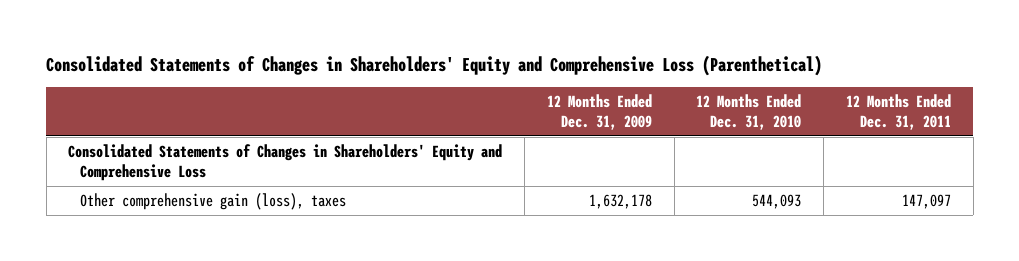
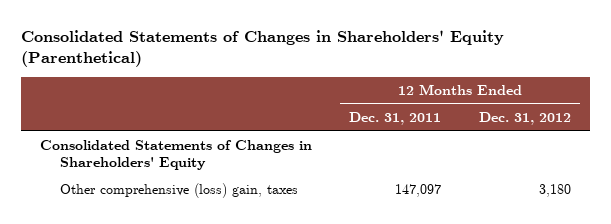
[46,54,823,76] Consolidated Statements of Changes in Shareholders' Equity and Comprehensive Loss (Parenthetical) -> [20,30,504,68] Consolidated Statements of Changes in Shareholders' Equity (Parenthetical)
[546,93,652,130] 12 Months Ended Dec. 31, 2009 -> none
[696,93,802,130] 12 Months Ended Dec. 31, 2010 -> none
none -> [478,111,571,125] Dec. 31, 2012
[68,144,503,181] Consolidated Statements of Changes in Shareholders' Equity and Comprehensive Loss -> [39,140,312,171] Consolidated Statements of Changes in Shareholders' Equity
[80,193,347,211] Other comprehensive gain (loss), taxes -> [60,183,299,199] Other comprehensive (loss) gain, taxes

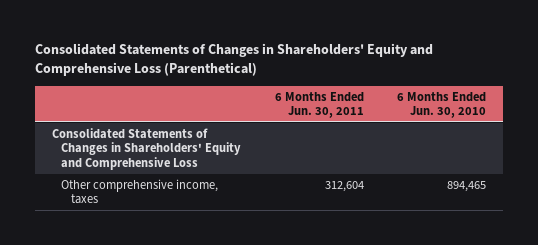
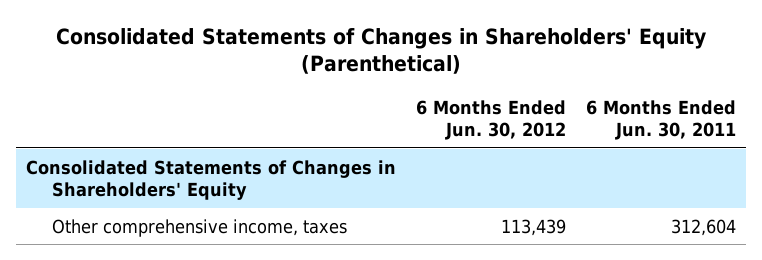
[35,43,434,77] Consolidated Statements of Changes in Shareholders' Equity and Comprehensive Loss (Parenthetical) -> [56,27,707,75] Consolidated Statements of Changes in Shareholders' Equity (Parenthetical)
[396,91,486,119] 6 Months Ended Jun. 30, 2010 -> none
none -> [416,99,567,141] 6 Months Ended Jun. 30, 2012
[51,127,242,170] Consolidated Statements of Changes in Shareholders' Equity and Comprehensive Loss -> [26,159,397,201] Consolidated Statements of Changes in Shareholders' Equity

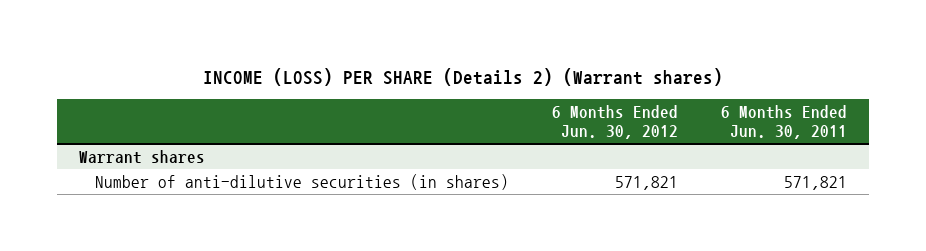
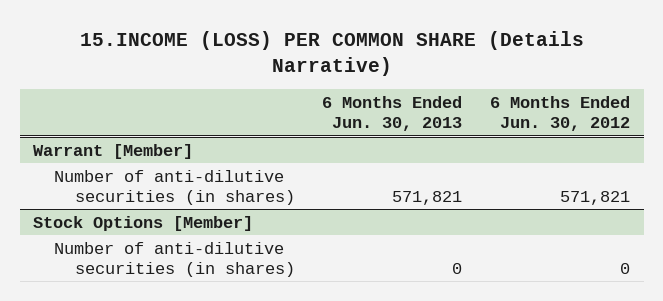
[203,67,724,86] INCOME (LOSS) PER SHARE (Details 2) (Warrant shares) -> [79,31,584,77] 15.INCOME (LOSS) PER COMMON SHARE (Details Narrative)
[721,104,848,139] 6 Months Ended Jun. 30, 2011 -> none
none -> [322,96,463,132] 6 Months Ended Jun. 30, 2013
[78,149,205,164] Warrant shares -> none
none -> [33,143,194,159] Warrant [Member]
none -> [33,215,254,231] Stock Options [Member]
none -> [53,241,295,277] Number of anti-dilutive securities (in shares)

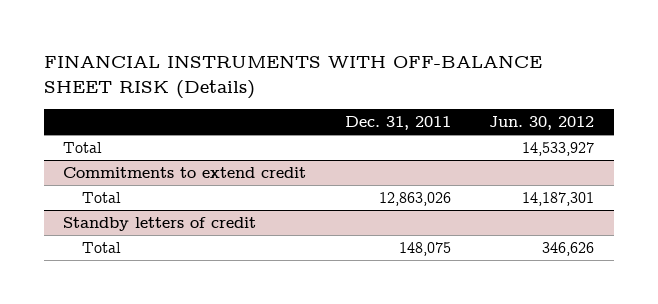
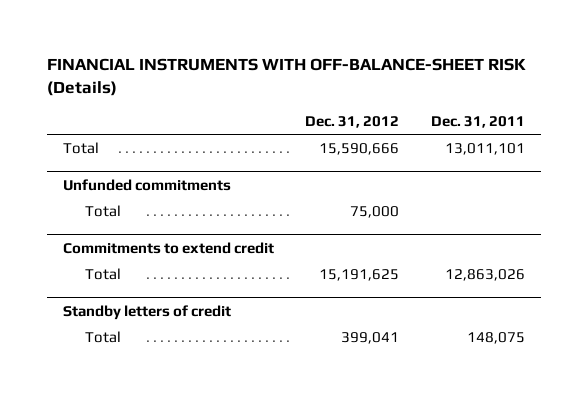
[43,55,542,99] FINANCIAL INSTRUMENTS WITH OFF-BALANCE SHEET RISK (Details) -> [46,57,526,96] FINANCIAL INSTRUMENTS WITH OFF-BALANCE-SHEET RISK (Details)
[489,115,595,130] Jun. 30, 2012 -> none
none -> [305,115,400,128] Dec. 31, 2012
none -> [62,142,99,155] Total
none -> [62,178,231,191] Unfunded commitments

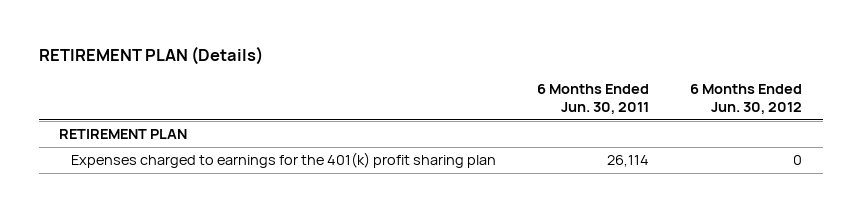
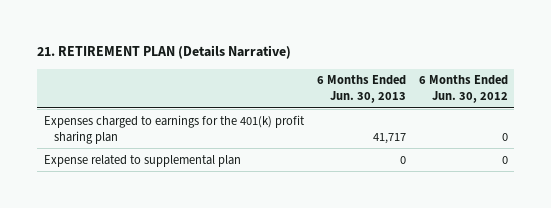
[38,46,263,66] RETIREMENT PLAN (Details) -> [37,45,292,60] 21. RETIREMENT PLAN (Details Narrative)
[537,83,650,115] 6 Months Ended Jun. 30, 2011 -> none
none -> [316,75,406,104] 6 Months Ended Jun. 30, 2013
[59,129,188,140] RETIREMENT PLAN -> none
none -> [43,154,241,167] Expense related to supplemental plan

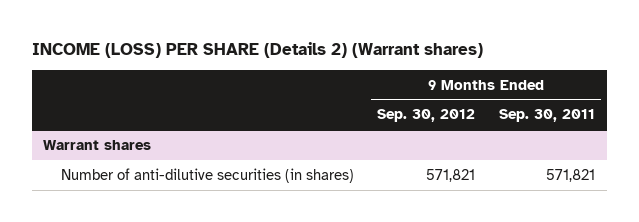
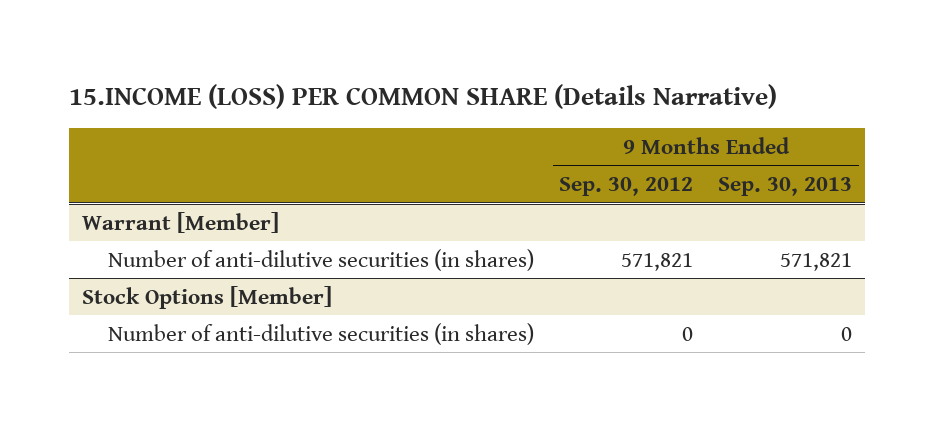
[31,41,483,58] INCOME (LOSS) PER SHARE (Details 2) (Warrant shares) -> [69,83,778,109] 15.INCOME (LOSS) PER COMMON SHARE (Details Narrative)
[499,109,596,123] Sep. 30, 2011 -> none
none -> [718,176,853,196] Sep. 30, 2013
[43,139,152,150] Warrant shares -> none
none -> [81,211,279,233] Warrant [Member]
none -> [81,285,332,309] Stock Options [Member]
none -> [108,322,535,345] Number of anti-dilutive securities (in shares)

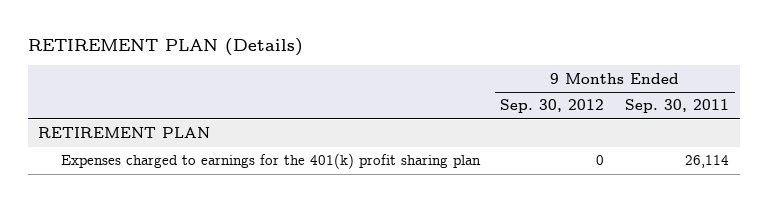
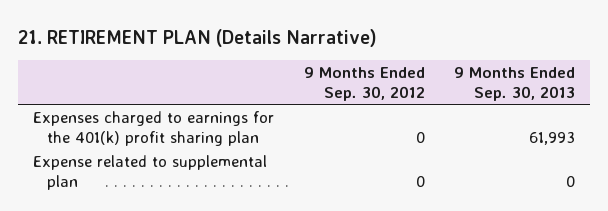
[28,37,304,56] RETIREMENT PLAN (Details) -> [18,28,378,47] 21. RETIREMENT PLAN (Details Narrative)
[625,99,730,114] Sep. 30, 2011 -> none
none -> [453,66,575,101] 9 Months Ended Sep. 30, 2013
[38,127,211,139] RETIREMENT PLAN -> none
none -> [33,154,268,190] Expense related to supplemental plan

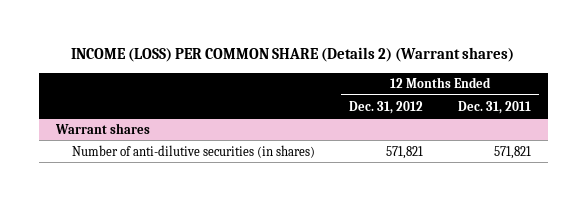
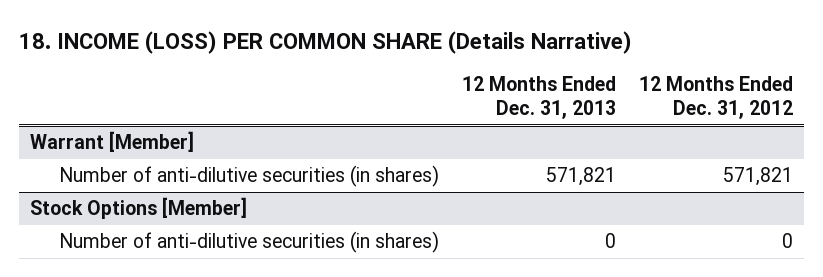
[71,47,515,63] INCOME (LOSS) PER COMMON SHARE (Details 2) (Warrant shares) -> [18,30,632,54] 18. INCOME (LOSS) PER COMMON SHARE (Details Narrative)
[457,100,531,114] Dec. 31, 2011 -> none
none -> [461,76,616,120] 12 Months Ended Dec. 31, 2013
[55,122,151,134] Warrant shares -> none
none -> [30,131,195,153] Warrant [Member]
none -> [30,197,248,220] Stock Options [Member]
none -> [59,231,440,254] Number of anti-dilutive securities (in shares)

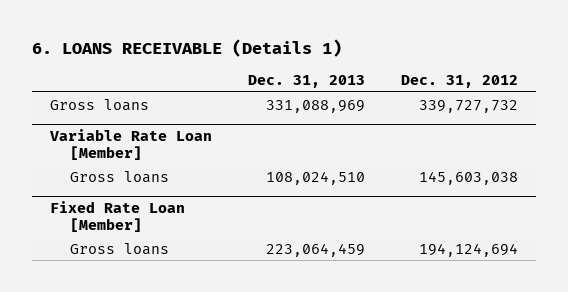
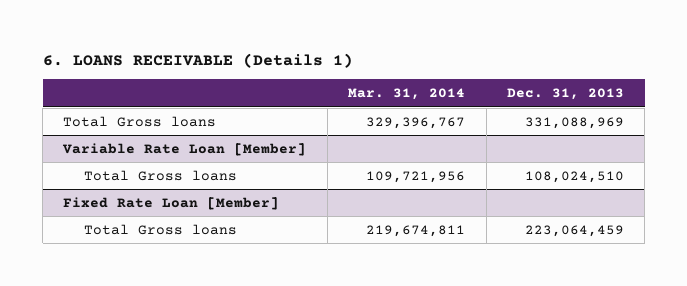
[400,75,518,89] Dec. 31, 2012 -> none
none -> [348,88,466,101] Mar. 31, 2014
[49,98,149,111] Gross loans -> [63,115,217,127] Total Gross loans
[70,170,170,183] Gross loans -> [84,169,238,181] Total Gross loans
[70,242,170,255] Gross loans -> [84,223,238,235] Total Gross loans

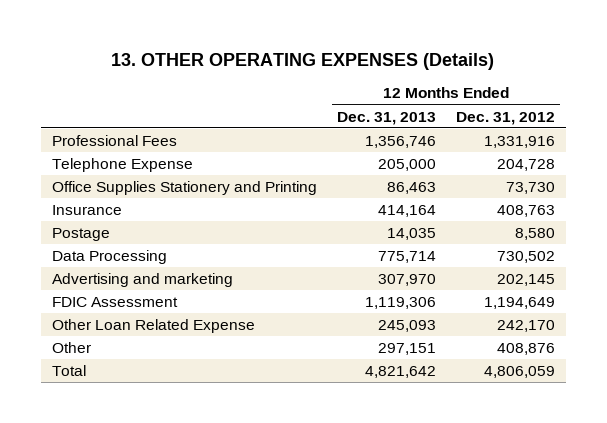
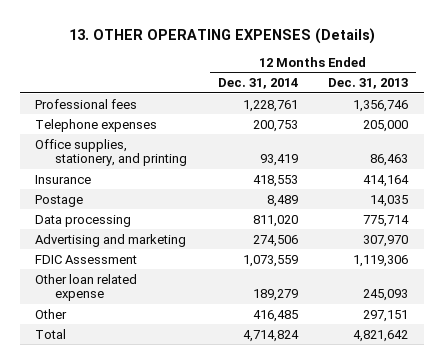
[456,111,556,125] Dec. 31, 2012 -> none
none -> [217,78,298,90] Dec. 31, 2014
[51,135,177,147] Professional Fees -> [35,98,138,109] Professional fees
[51,158,193,173] Telephone Expense -> [35,118,158,132] Telephone expenses
[51,181,317,196] Office Supplies Stationery and Printing -> [35,138,187,167] Office supplies, stationery, and printing
[51,250,167,265] Data Processing -> [35,214,132,227] Data processing
[51,319,255,334] Other Loan Related Expense -> [35,273,138,302] Other loan related expense

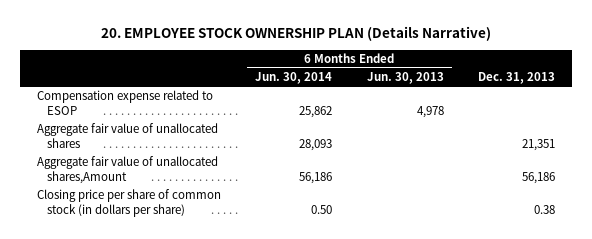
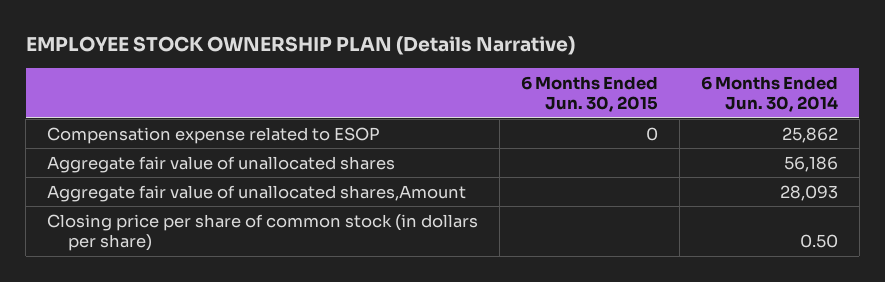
[100,26,491,42] 20. EMPLOYEE STOCK OWNERSHIP PLAN (Details Narrative) -> [25,36,575,56] EMPLOYEE STOCK OWNERSHIP PLAN (Details Narrative)
[366,72,444,85] Jun. 30, 2013 -> none
[477,72,555,85] Dec. 31, 2013 -> none
none -> [520,75,658,113] 6 Months Ended Jun. 30, 2015
[299,138,333,151] 28,093 -> [783,155,838,172] 56,186
[299,171,333,184] 56,186 -> [779,184,838,201] 28,093

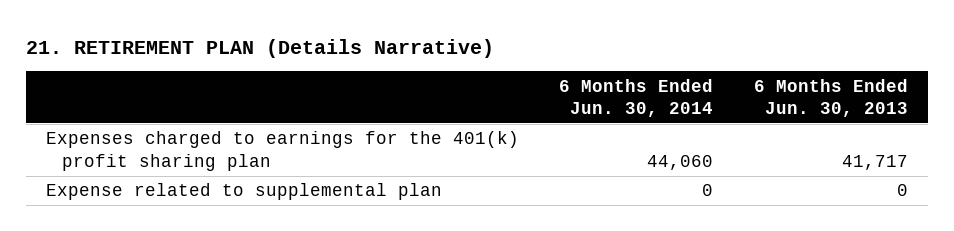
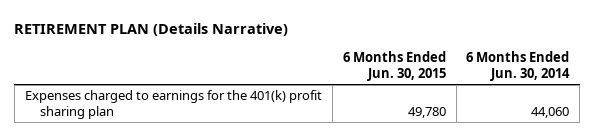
[26,38,495,58] 21. RETIREMENT PLAN (Details Narrative) -> [14,23,289,37] RETIREMENT PLAN (Details Narrative)
[753,78,908,118] 6 Months Ended Jun. 30, 2013 -> none
none -> [342,51,446,82] 6 Months Ended Jun. 30, 2015
[46,183,443,201] Expense related to supplemental plan -> none

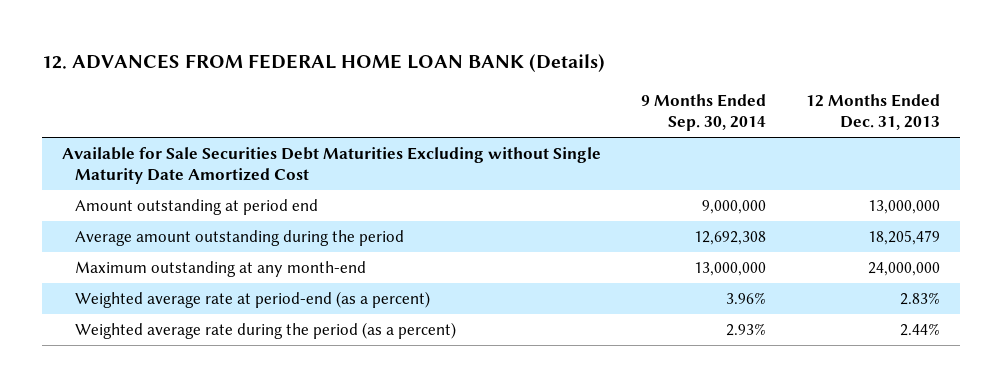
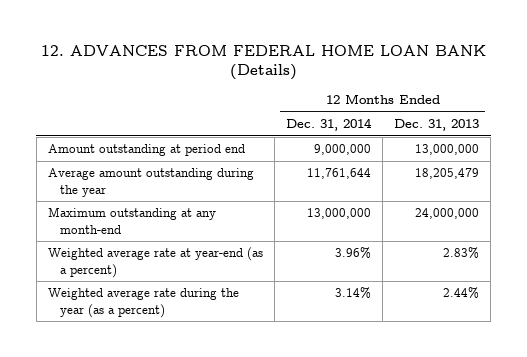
[640,94,766,132] 9 Months Ended Sep. 30, 2014 -> none
none -> [286,118,373,132] Dec. 31, 2014
[61,147,601,185] Available for Sale Securities Debt Maturities Excluding without Single Maturity Date Amortized Cost -> none
[74,230,404,247] Average amount outstanding during the period -> [47,168,254,197] Average amount outstanding during the year
[74,291,430,309] Weighted average rate at period-end (as a percent) -> [47,247,263,278] Weighted average rate at year-end (as a percent)
[74,322,456,340] Weighted average rate during the period (as a percent) -> [47,288,239,318] Weighted average rate during the year (as a percent)

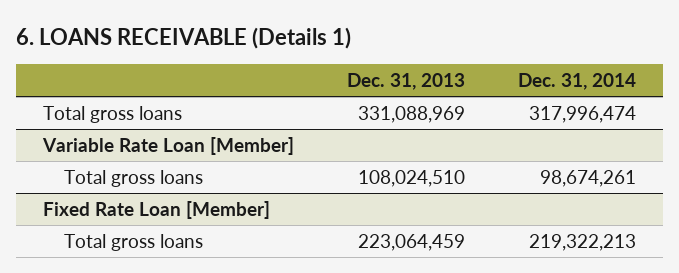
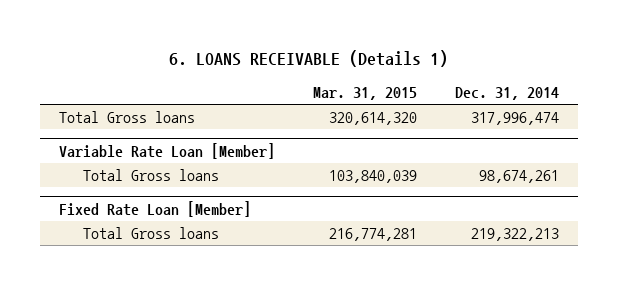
[346,72,465,90] Dec. 31, 2013 -> none
none -> [313,86,418,100] Mar. 31, 2015
[42,105,182,123] Total gross loans -> [59,111,196,124] Total Gross loans
[64,169,204,187] Total gross loans -> [82,169,219,182] Total Gross loans
[64,233,204,251] Total gross loans -> [82,227,219,240] Total Gross loans

